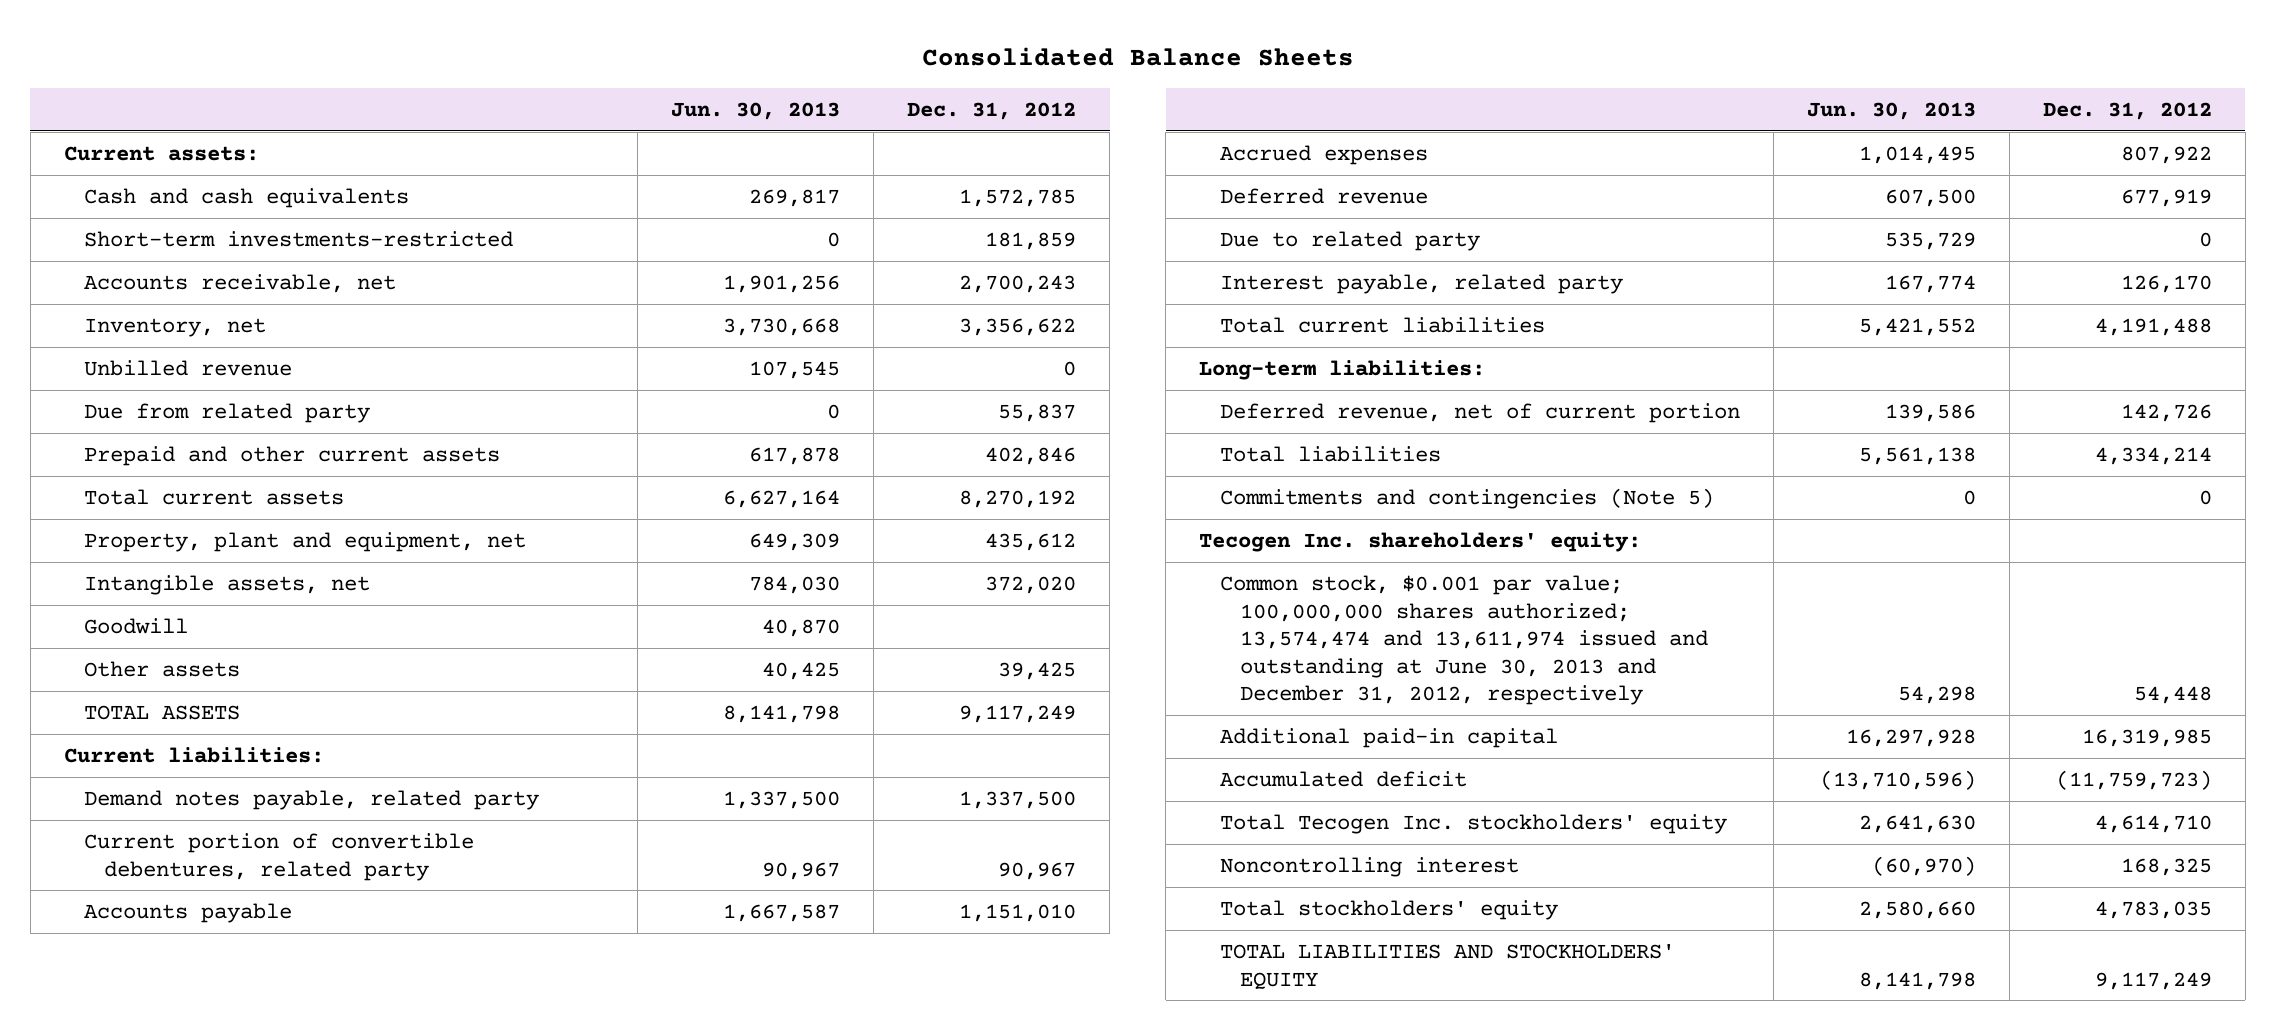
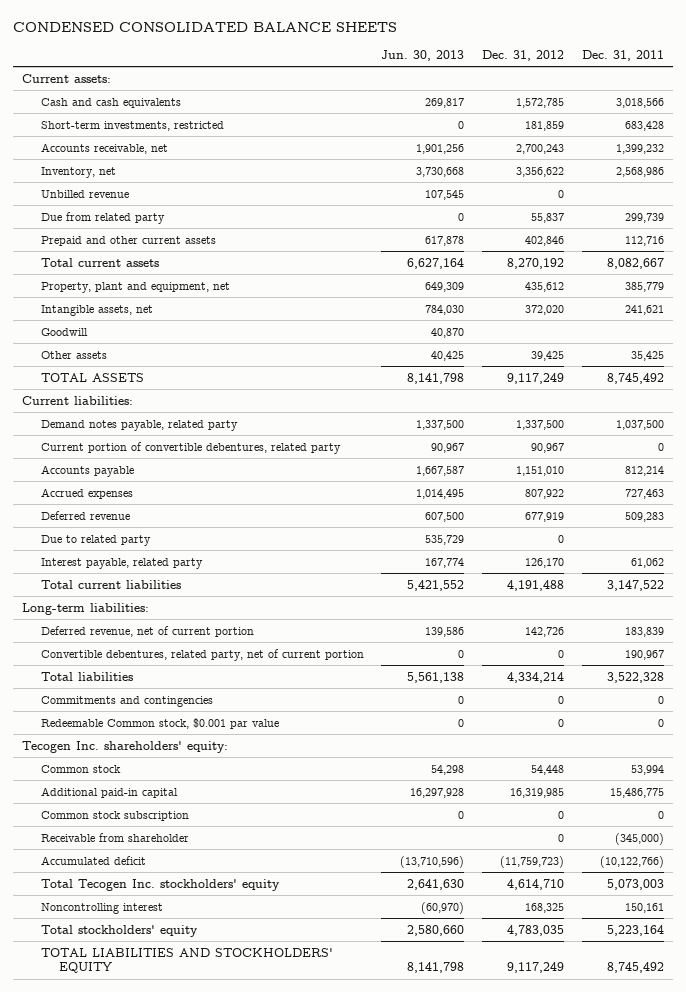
[921,47,1354,67] Consolidated Balance Sheets -> [13,21,398,32] CONDENSED CONSOLIDATED BALANCE SHEETS
none -> [581,49,664,61] Dec. 31, 2011
[84,230,514,247] Short-term investments-restricted -> [40,120,224,131] Short-term investments, restricted
none -> [40,648,364,661] Convertible debentures, related party, net of current portion
[1219,487,1714,509] Commitments and contingencies (Note 5) -> [40,695,213,707] Commitments and contingencies
none -> [40,717,279,729] Redeemable Common stock, $0.001 par value
[1219,574,1708,706] Common stock, $0.001 par value; 100,000,000 shares authorized; 13,574,474 and 13,611,974 issued and outstanding at June 30, 2013 and December 31, 2012, respectively -> [40,764,121,773] Common stock
none -> [40,810,189,821] Common stock subscription
none -> [40,832,189,842] Receivable from shareholder

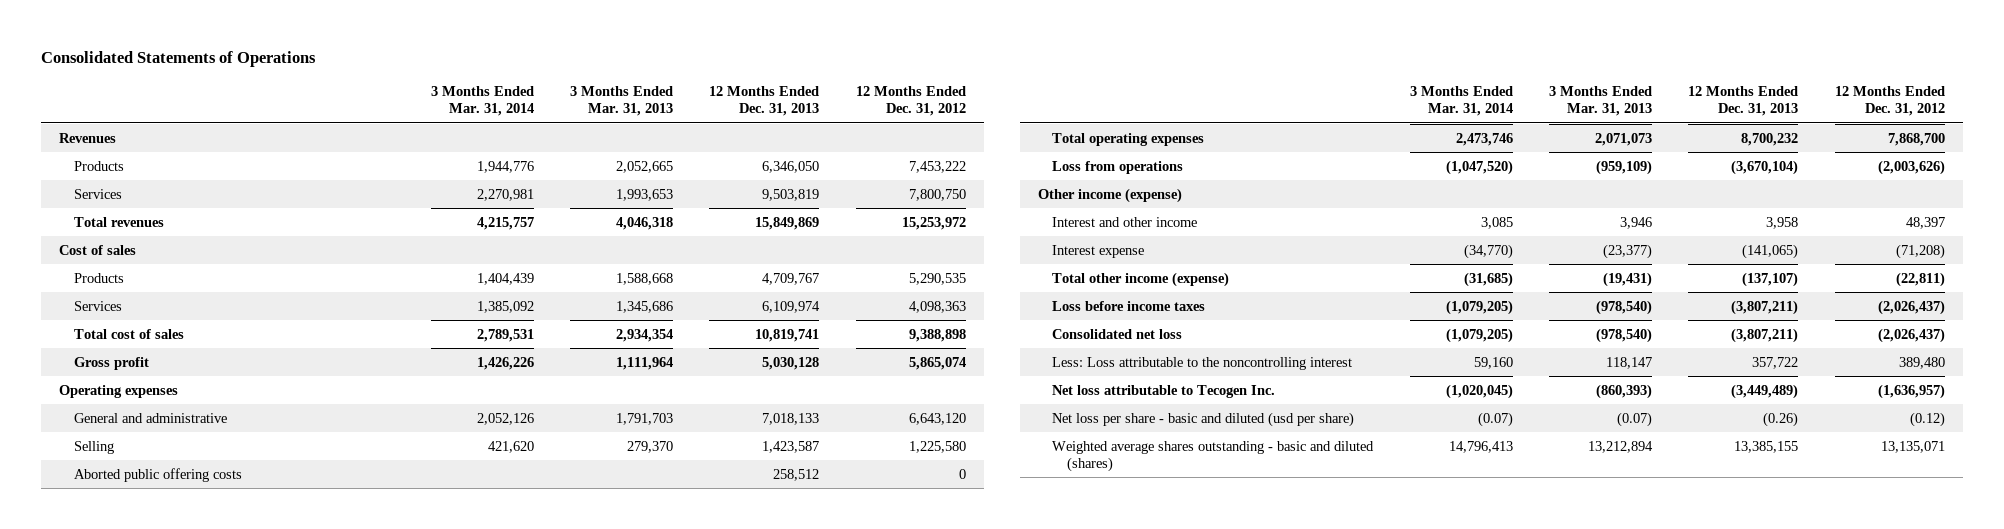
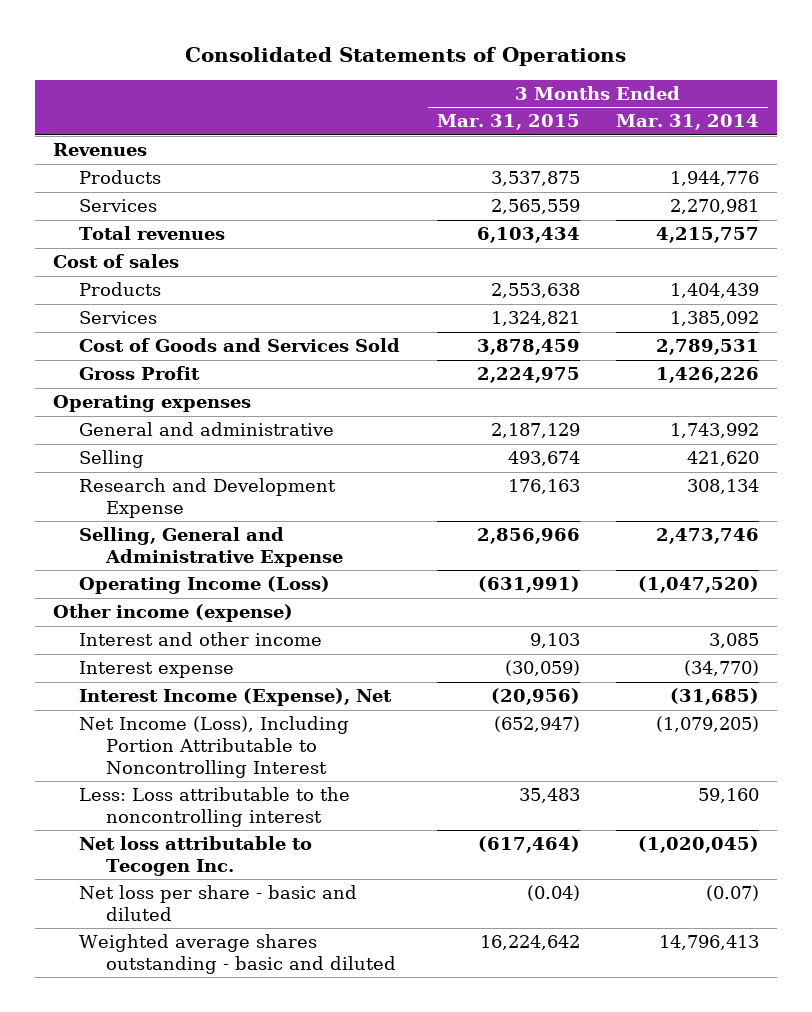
[570,86,674,117] 3 Months Ended Mar. 31, 2013 -> none
[709,86,820,117] 12 Months Ended Dec. 31, 2013 -> none
[855,86,966,117] 12 Months Ended Dec. 31, 2012 -> none
none -> [436,114,580,131] Mar. 31, 2015
[73,328,184,339] Total cost of sales -> [79,338,401,353] Cost of Goods and Services Sold
[73,356,149,370] Gross profit -> [79,366,201,381] Gross Profit
[476,412,534,425] 2,052,126 -> [669,423,759,439] 1,743,992
[73,467,242,482] Aborted public offering costs -> none
none -> [79,478,337,518] Research and Development Expense
[1052,132,1205,146] Total operating expenses -> [79,527,343,567] Selling, General and Administrative Expense
[1052,160,1184,174] Loss from operations -> [79,576,331,595] Operating Income (Loss)
[1052,300,1206,311] Loss before income taxes -> none
[1052,271,1230,287] Total other income (expense) -> [79,688,393,707] Interest Income (Expense), Net
[1052,328,1183,339] Consolidated net loss -> [79,716,350,778] Net Income (Loss), Including Portion Attributable to Noncontrolling Interest
[1052,411,1355,427] Net loss per share - basic and diluted (usd per share) -> [79,885,358,921] Net loss per share - basic and diluted
[1052,440,1375,472] Weighted average shares outstanding - basic and diluted (shares) -> [79,934,396,974] Weighted average shares outstanding - basic and diluted

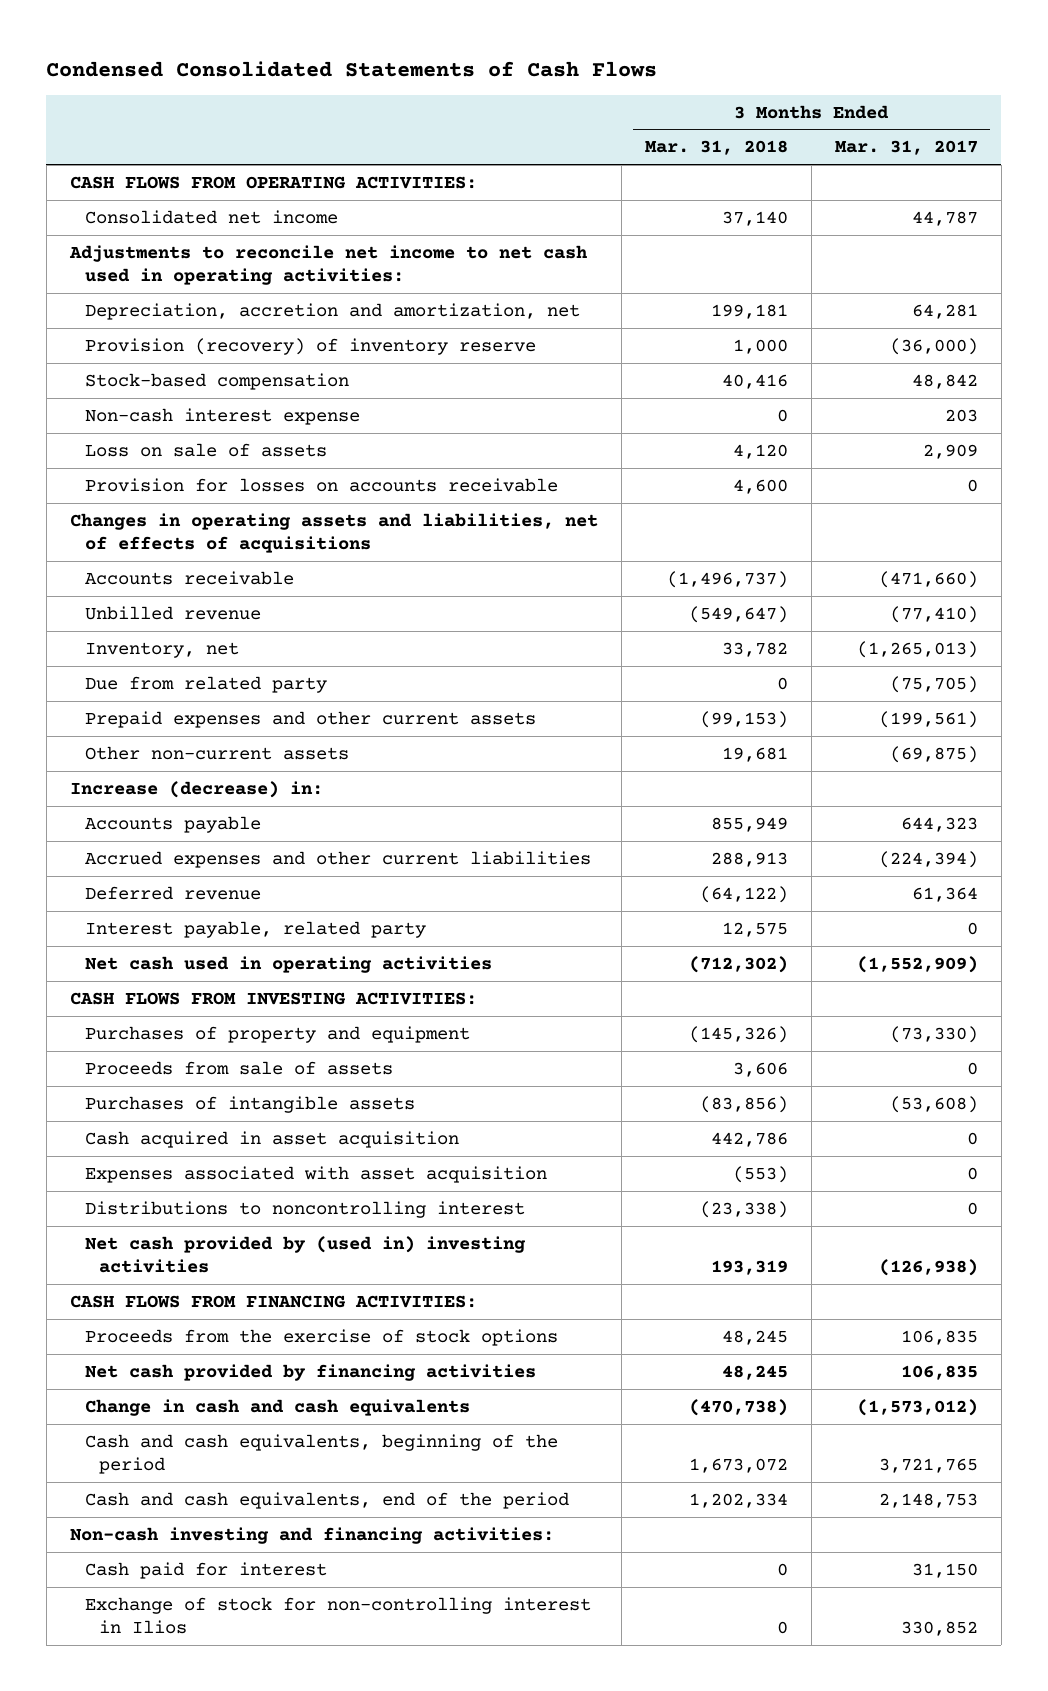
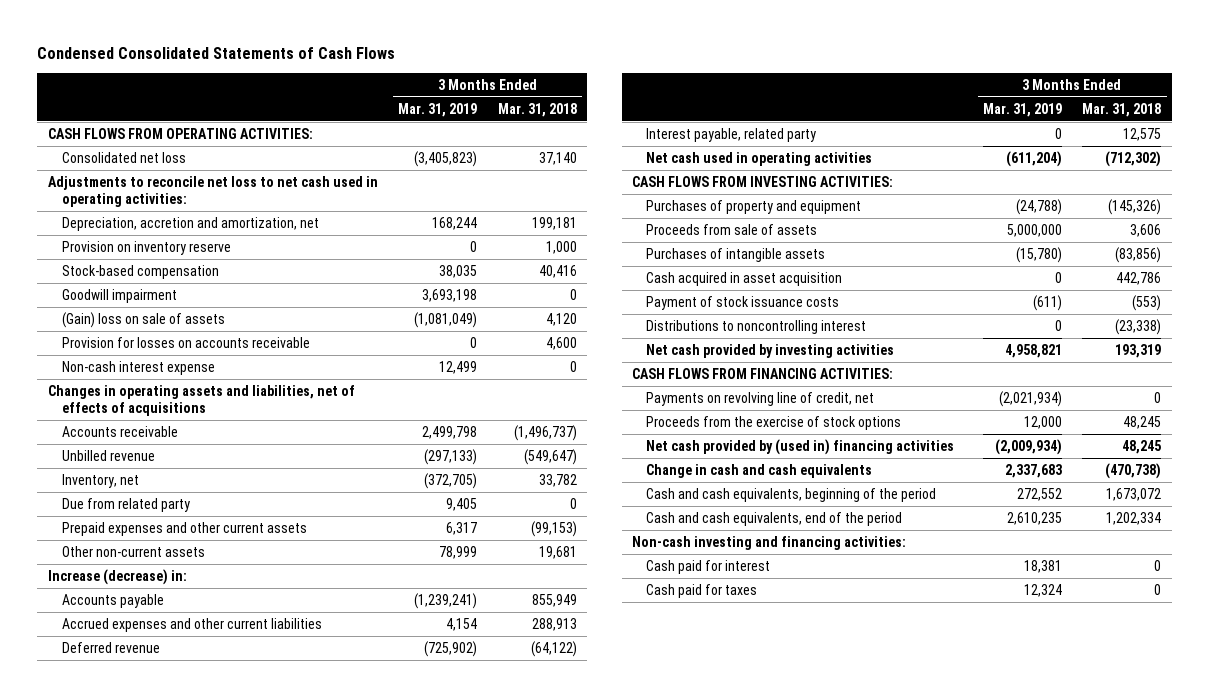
[834,140,978,156] Mar. 31, 2017 -> none
none -> [398,102,478,117] Mar. 31, 2019
[84,209,338,224] Consolidated net income -> [61,151,186,163] Consolidated net loss
[68,244,588,285] Adjustments to reconcile net income to net cash used in operating activities: -> [47,175,378,207] Adjustments to reconcile net loss to net cash used in operating activities:
[84,337,536,355] Provision (recovery) of inventory reserve -> [61,240,231,255] Provision on inventory reserve
none -> [61,288,177,303] Goodwill impairment
[84,442,327,457] Loss on sale of assets -> [61,311,225,328] (Gain) loss on sale of assets
[84,407,360,425] Non-cash interest expense -> [61,360,215,375] Non-cash interest expense
[84,1165,547,1183] Expenses associated with asset acquisition -> [646,295,840,310] Payment of stock issuance costs
[84,1235,526,1273] Net cash provided by (used in) investing activities -> [646,343,895,358] Net cash provided by investing activities
none -> [646,391,875,406] Payments on revolving line of credit, net
[84,1363,536,1381] Net cash provided by financing activities -> [646,438,955,455] Net cash provided by (used in) financing activities
[84,1596,591,1634] Exchange of stock for non-controlling interest in Ilios -> none
none -> [646,583,758,598] Cash paid for taxes

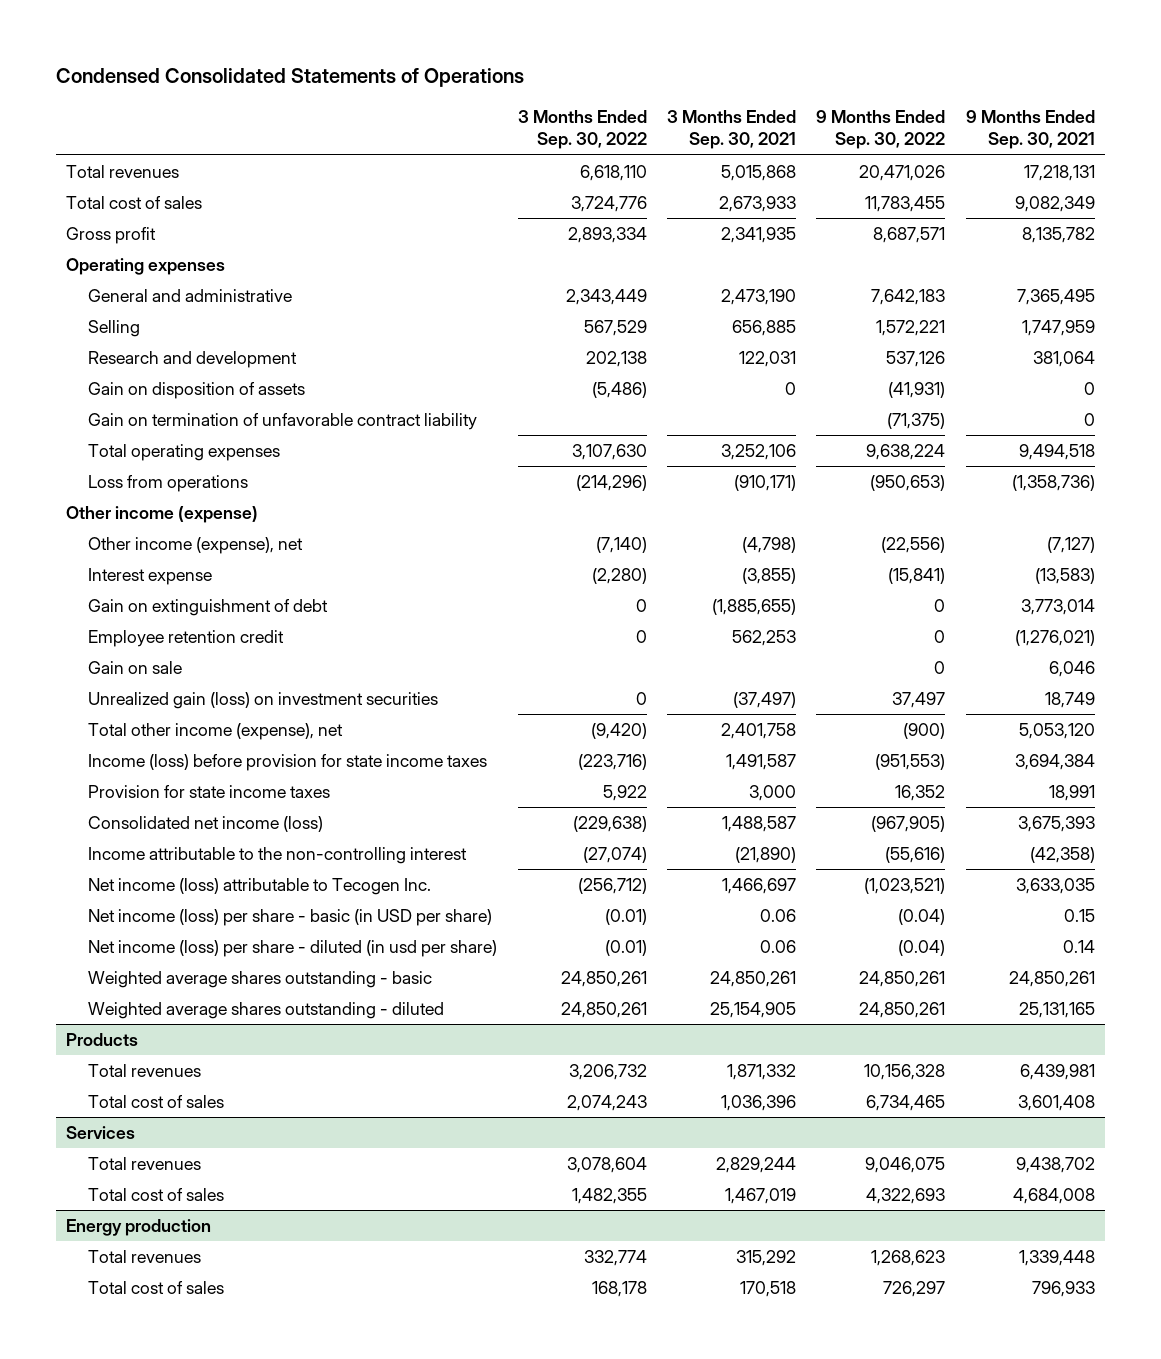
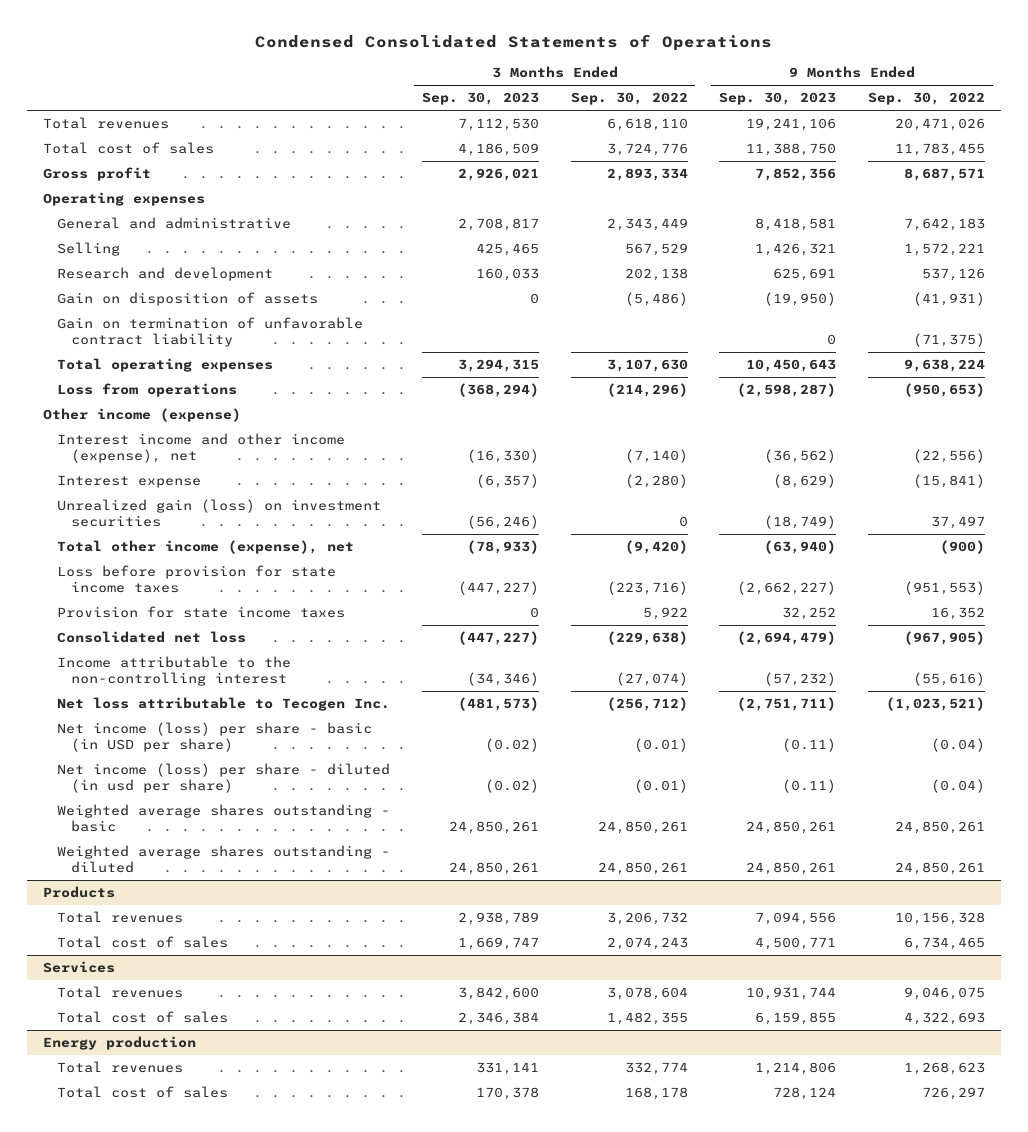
[667,109,797,150] 3 Months Ended Sep. 30, 2021 -> none
[965,109,1095,150] 9 Months Ended Sep. 30, 2021 -> none
none -> [421,92,539,106] Sep. 30, 2023
none -> [719,92,837,106] Sep. 30, 2023
[88,537,304,555] Other income (expense), net -> [57,433,346,464] Interest income and other income (expense), net
[88,599,329,617] Gain on extinguishment of debt -> none
[88,630,285,648] Employee retention credit -> none
[88,661,183,675] Gain on sale -> none
[88,754,488,772] Income (loss) before provision for state income taxes -> [57,565,337,594] Loss before provision for state income taxes
[88,816,324,833] Consolidated net income (loss) -> [57,631,247,644] Consolidated net loss
[88,878,432,896] Net income (loss) attributable to Tecogen Inc. -> [57,697,391,712] Net loss attributable to Tecogen Inc.

